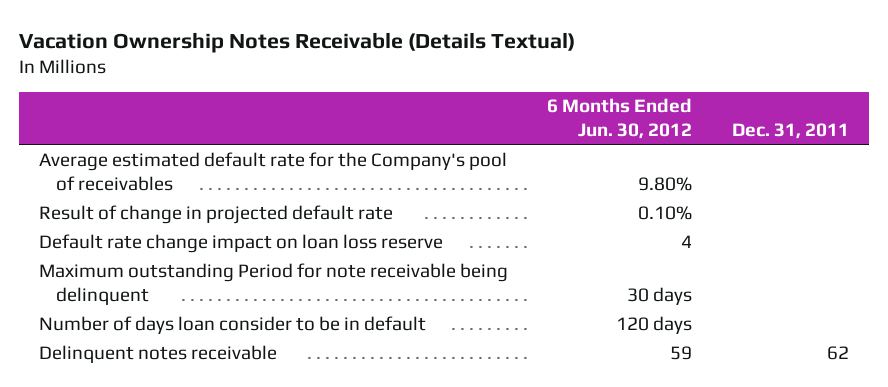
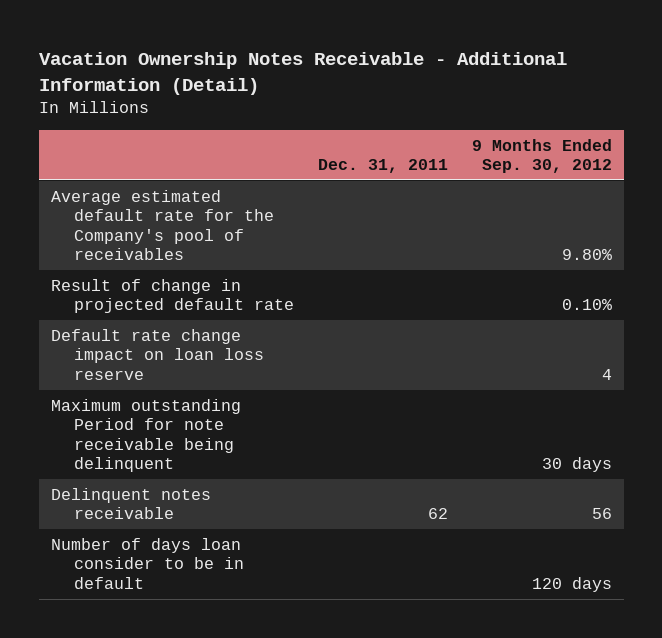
[18,31,575,53] Vacation Ownership Notes Receivable (Details Textual) -> [38,51,567,95] Vacation Ownership Notes Receivable - Additional Information (Detail)
[547,98,693,140] 6 Months Ended Jun. 30, 2012 -> none
none -> [471,138,612,173] 9 Months Ended Sep. 30, 2012
[38,316,426,335] Number of days loan consider to be in default -> [50,537,244,589] Number of days loan consider to be in default

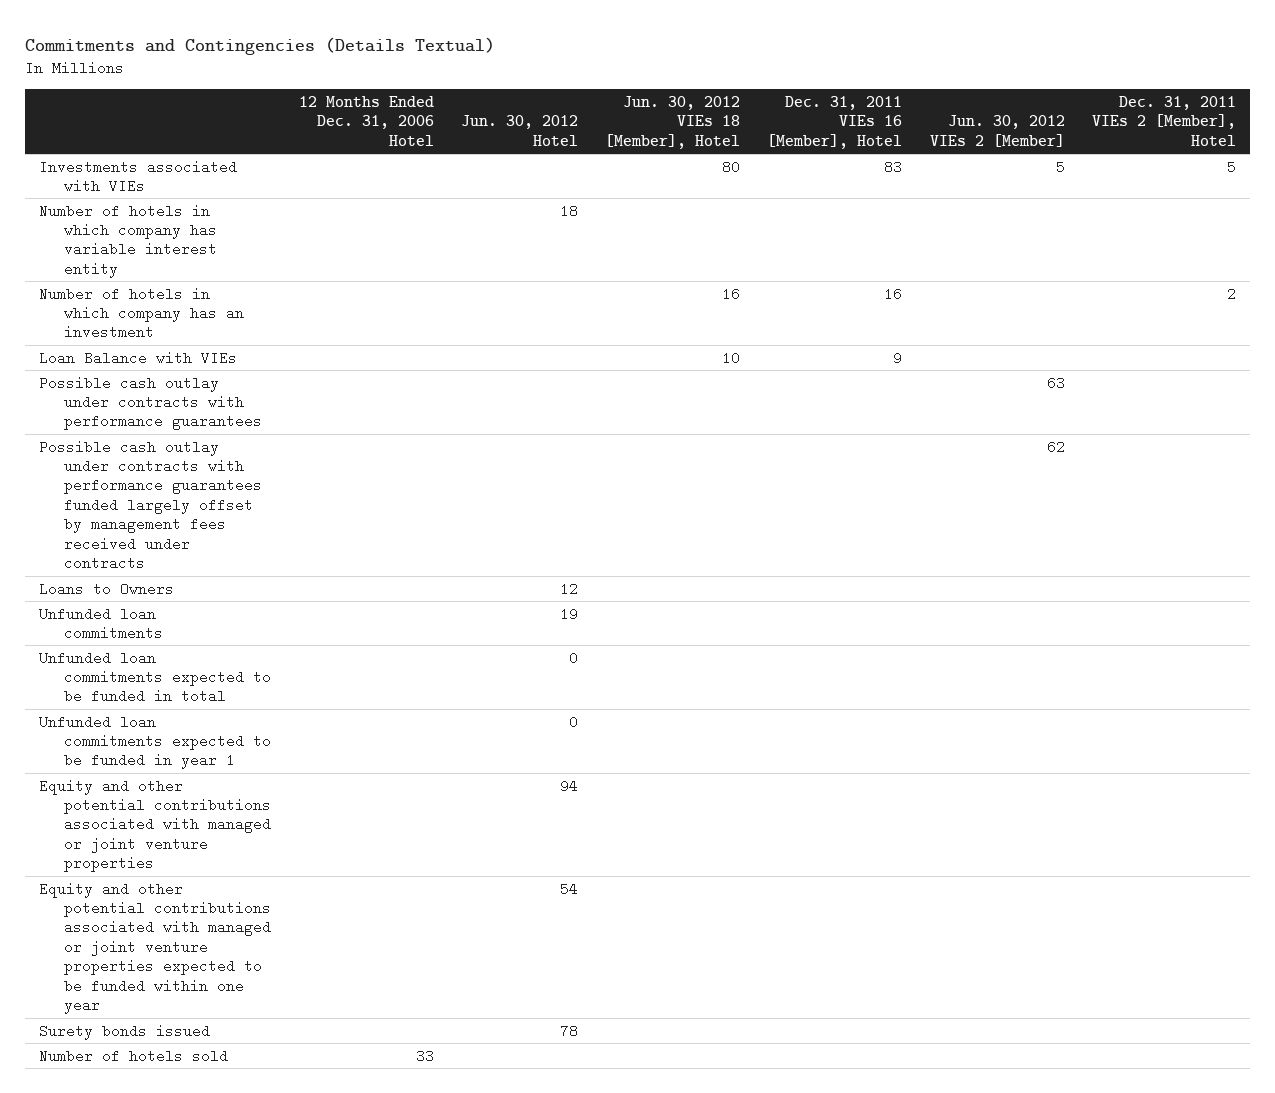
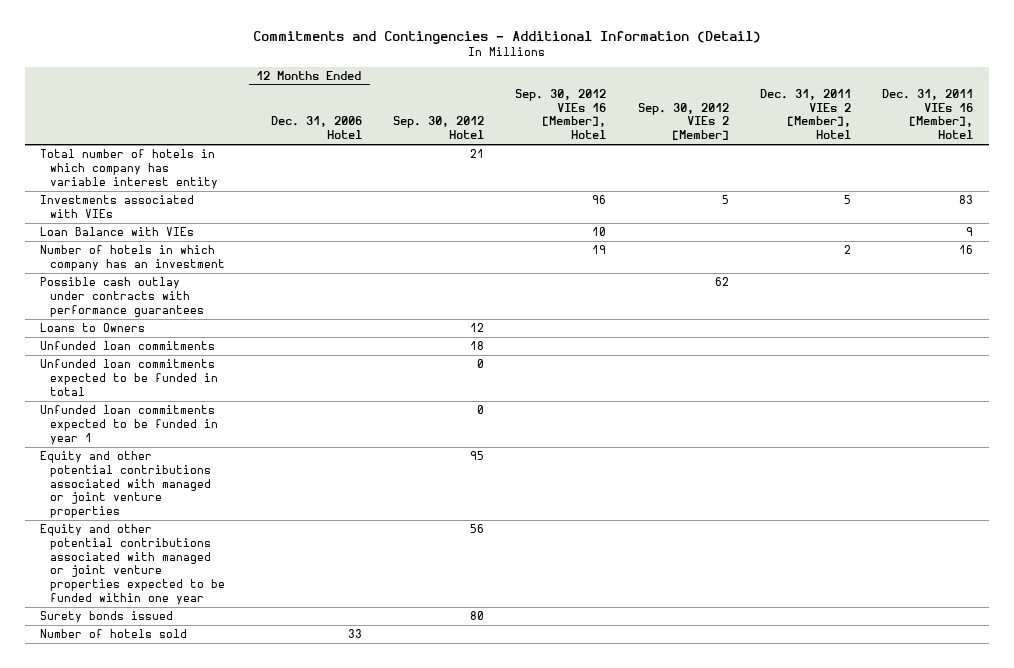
[25,36,496,55] Commitments and Contingencies (Details Textual) -> [252,31,761,45] Commitments and Contingencies - Additional Information (Detail)
[460,115,578,146] Jun. 30, 2012 Hotel -> none
[605,95,741,149] Jun. 30, 2012 VIEs 18 [Member], Hotel -> none
[929,115,1065,147] Jun. 30, 2012 VIEs 2 [Member] -> none
none -> [393,116,485,140] Sep. 30, 2012 Hotel
none -> [515,89,607,140] Sep. 30, 2012 VIEs 16 [Member], Hotel
none -> [637,102,729,141] Sep. 30, 2012 VIEs 2 [Member]
none -> [40,149,219,189] Total number of hotels in which company has variable interest entity
[38,203,218,278] Number of hotels in which company has variable interest entity -> none
[38,286,245,340] Number of hotels in which company has an investment -> [40,245,226,271] Number of hotels in which company has an investment
[38,439,263,571] Possible cash outlay under contracts with performance guarantees funded largely offset by management fees received under contracts -> none

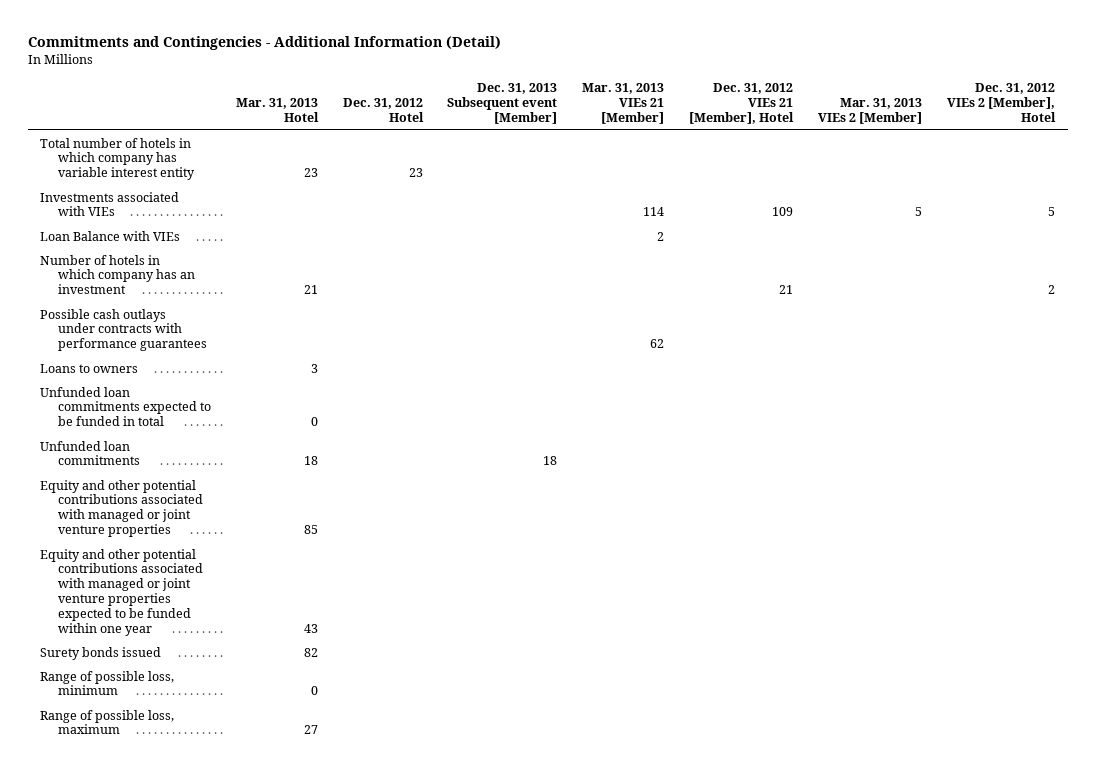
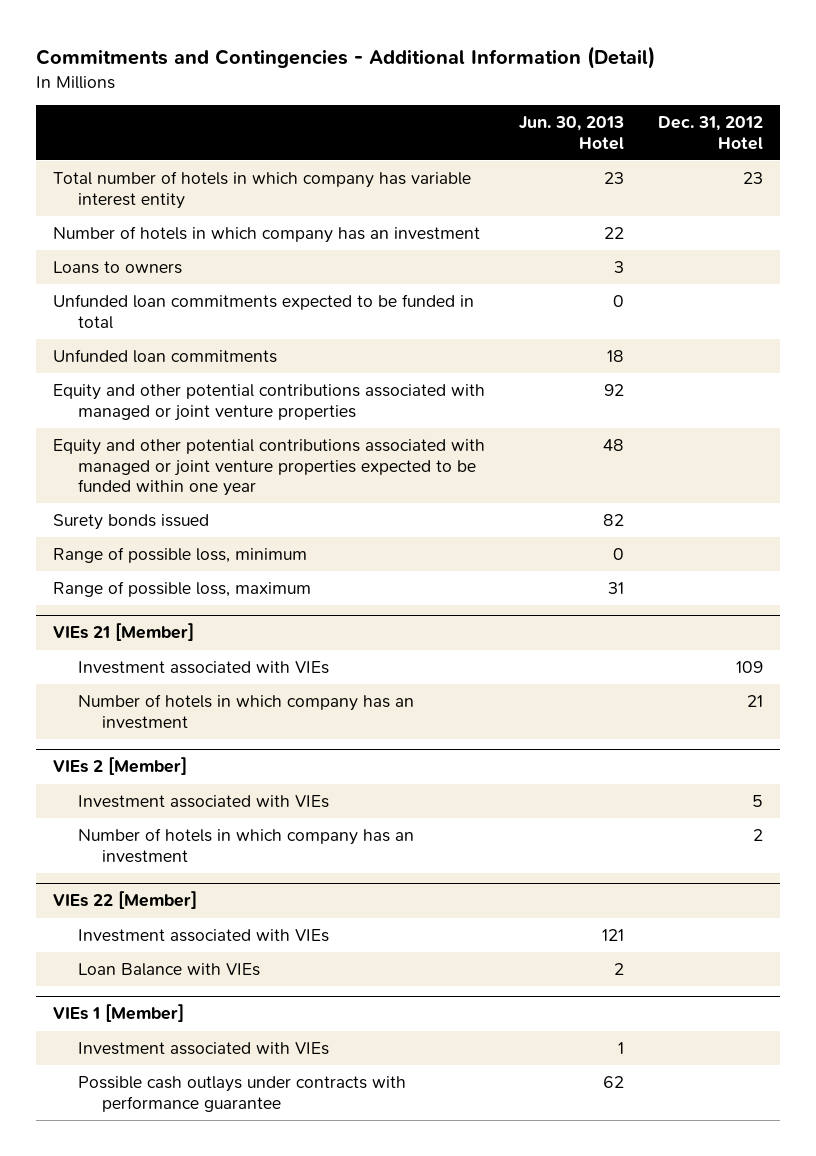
[235,98,319,123] Mar. 31, 2013 Hotel -> none
[447,83,558,125] Dec. 31, 2013 Subsequent event [Member] -> none
[582,83,665,125] Mar. 31, 2013 VIEs 21 [Member] -> none
[689,83,795,125] Dec. 31, 2012 VIEs 21 [Member], Hotel -> none
[818,98,923,125] Mar. 31, 2013 VIEs 2 [Member] -> none
[947,83,1057,123] Dec. 31, 2012 VIEs 2 [Member], Hotel -> none
none -> [519,116,625,150] Jun. 30, 2013 Hotel
[40,191,180,217] Investments associated with VIEs -> none
[40,230,181,241] Loan Balance with VIEs -> none
[40,308,207,352] Possible cash outlays under contracts with performance guarantees -> none
none -> [53,623,195,642] VIEs 21 [Member]
none -> [77,661,329,675] Investment associated with VIEs
none -> [77,694,414,729] Number of hotels in which company has an investment
none -> [53,757,188,776] VIEs 2 [Member]
none -> [77,795,329,809] Investment associated with VIEs
none -> [77,828,414,863] Number of hotels in which company has an investment
none -> [53,891,198,910] VIEs 22 [Member]
none -> [77,929,329,943] Investment associated with VIEs
none -> [77,963,260,977] Loan Balance with VIEs
none -> [53,1004,185,1023] VIEs 1 [Member]
none -> [77,1042,329,1056] Investment associated with VIEs
none -> [77,1076,406,1112] Possible cash outlays under contracts with performance guarantee

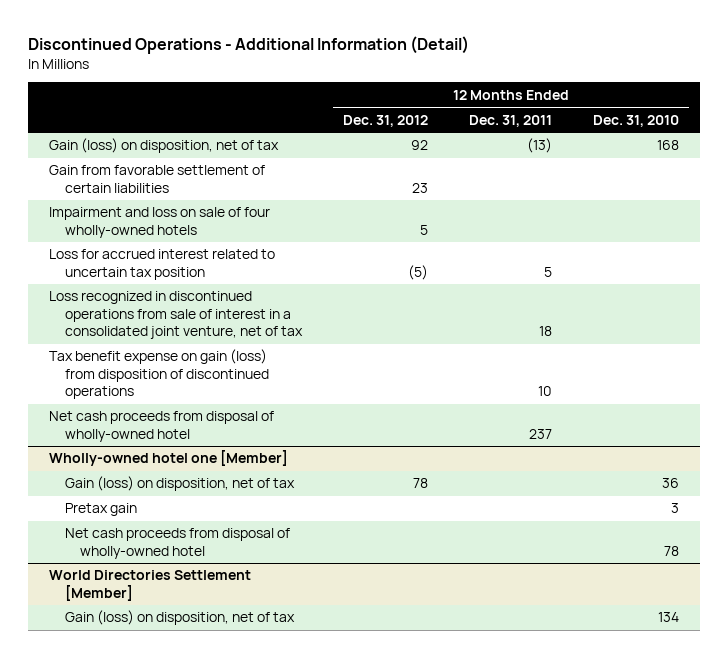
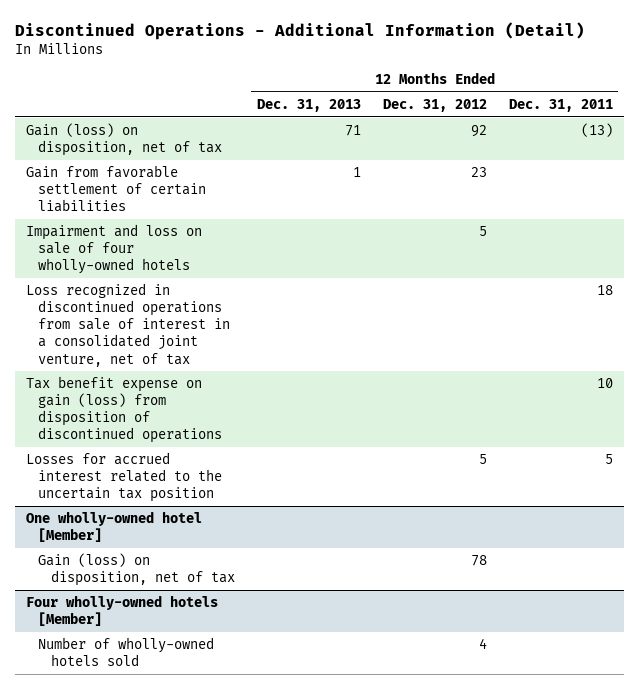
[593,114,680,127] Dec. 31, 2010 -> none
none -> [256,99,361,113] Dec. 31, 2013
[49,249,276,280] Loss for accrued interest related to uncertain tax position -> none
[49,411,275,442] Net cash proceeds from disposal of wholly-owned hotel -> none
none -> [26,452,223,503] Losses for accrued interest related to the uncertain tax position
[49,450,289,467] Wholly-owned hotel one [Member] -> [26,511,203,543] One wholly-owned hotel [Member]
[64,503,137,517] Pretax gain -> none
[64,528,290,559] Net cash proceeds from disposal of wholly-owned hotel -> none
[49,570,252,601] World Directories Settlement [Member] -> none
[64,610,295,626] Gain (loss) on disposition, net of tax -> none
none -> [26,595,219,627] Four wholly-owned hotels [Member]
none -> [38,637,215,667] Number of wholly-owned hotels sold

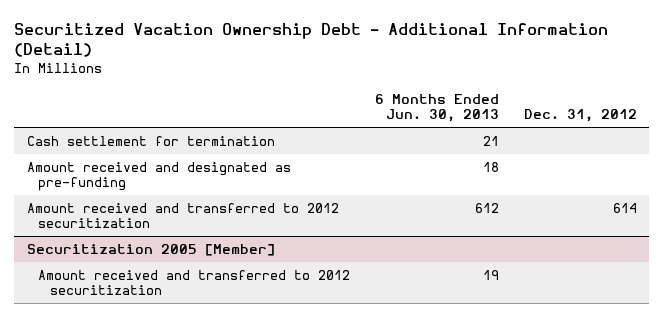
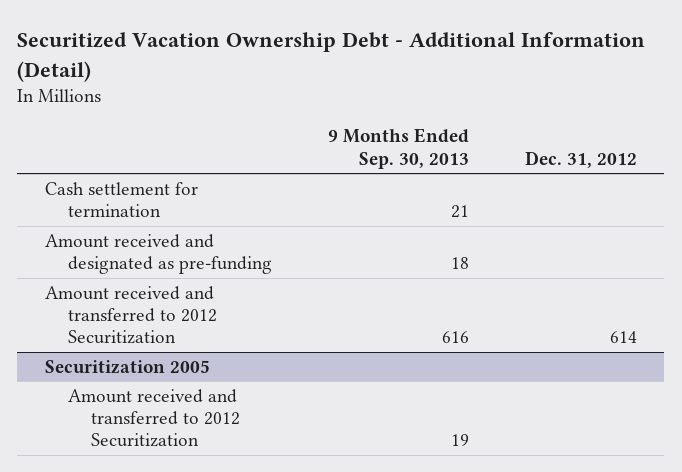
[374,93,499,123] 6 Months Ended Jun. 30, 2013 -> none
none -> [327,128,469,169] 9 Months Ended Sep. 30, 2013
[26,202,339,229] Amount received and transferred to 2012 securitization -> [45,285,217,345] Amount received and transferred to 2012 Securitization
[26,243,275,256] Securitization 2005 [Member] -> [45,359,211,374] Securitization 2005
[38,269,351,296] Amount received and transferred to 2012 securitization -> [67,388,240,448] Amount received and transferred to 2012 Securitization

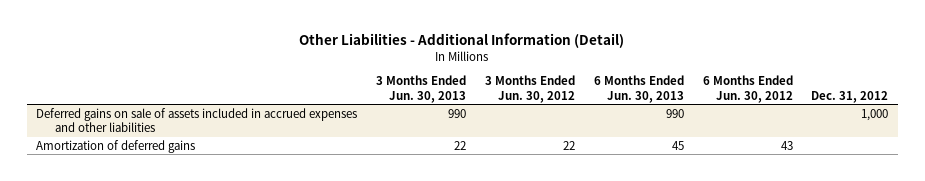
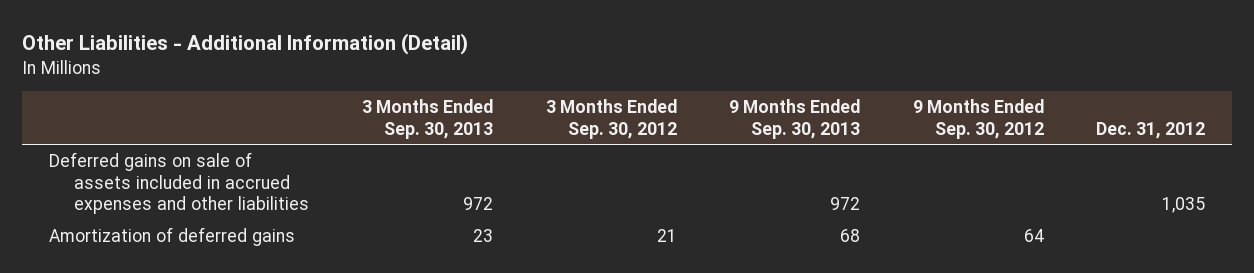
[376,75,467,103] 3 Months Ended Jun. 30, 2013 -> none
[485,75,576,103] 3 Months Ended Jun. 30, 2012 -> none
[593,75,684,103] 6 Months Ended Jun. 30, 2013 -> none
[702,75,793,103] 6 Months Ended Jun. 30, 2012 -> none
none -> [362,99,494,139] 3 Months Ended Sep. 30, 2013
none -> [545,99,677,139] 3 Months Ended Sep. 30, 2012
none -> [729,99,861,139] 9 Months Ended Sep. 30, 2013
none -> [912,99,1044,139] 9 Months Ended Sep. 30, 2012
[861,108,889,121] 1,000 -> [1162,197,1206,214] 1,035

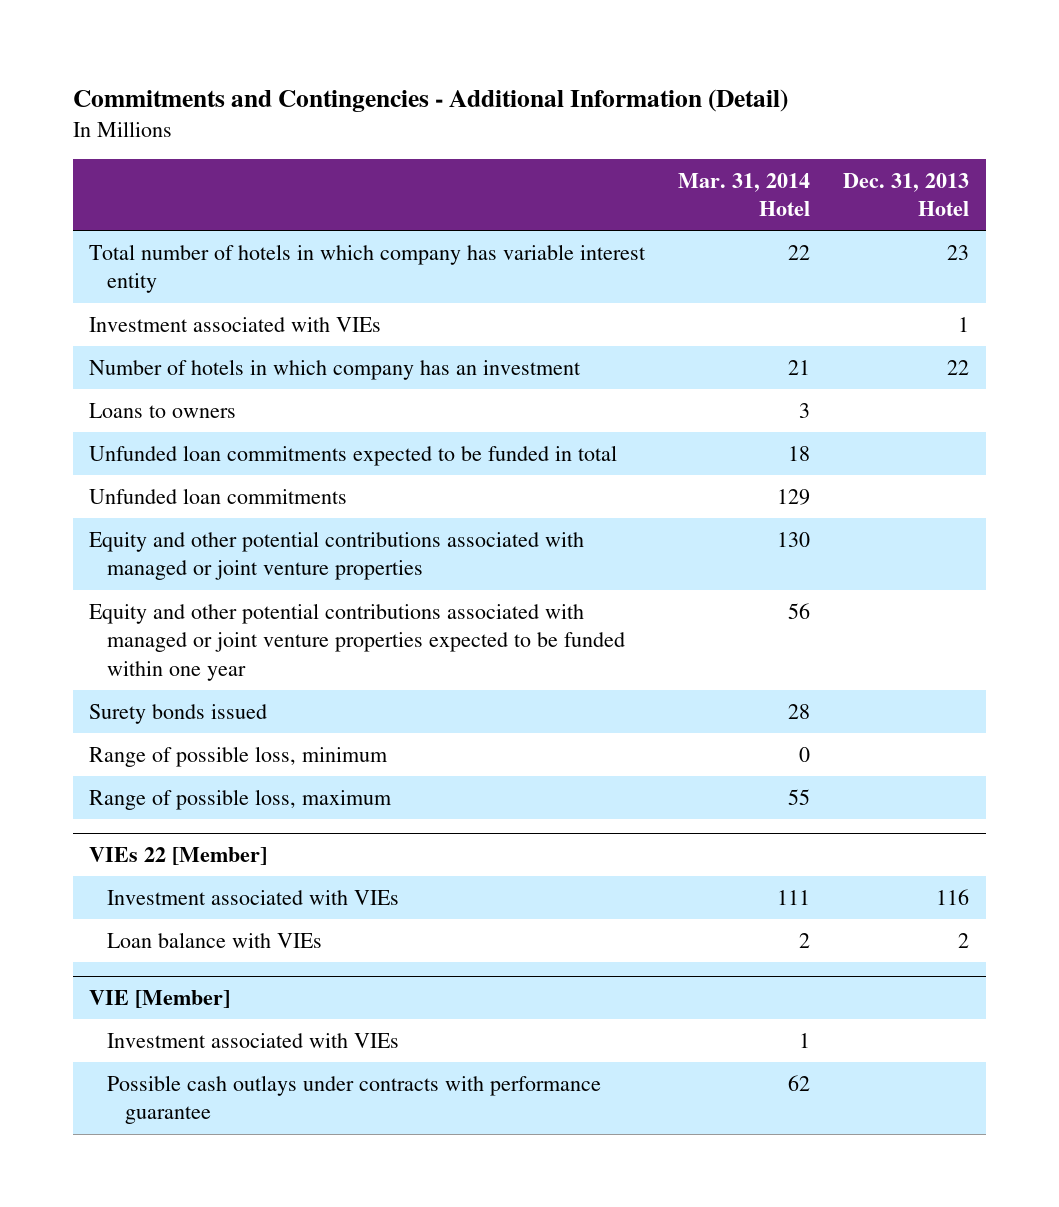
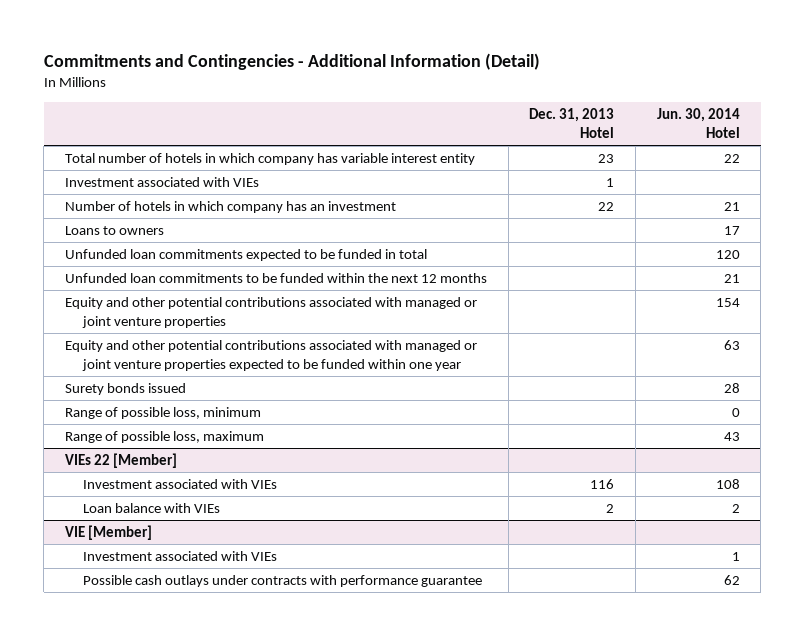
[678,172,811,217] Mar. 31, 2014 Hotel -> none
none -> [656,108,740,139] Jun. 30, 2014 Hotel
[89,487,348,504] Unfunded loan commitments -> [64,272,487,283] Unfunded loan commitments to be funded within the next 12 months

